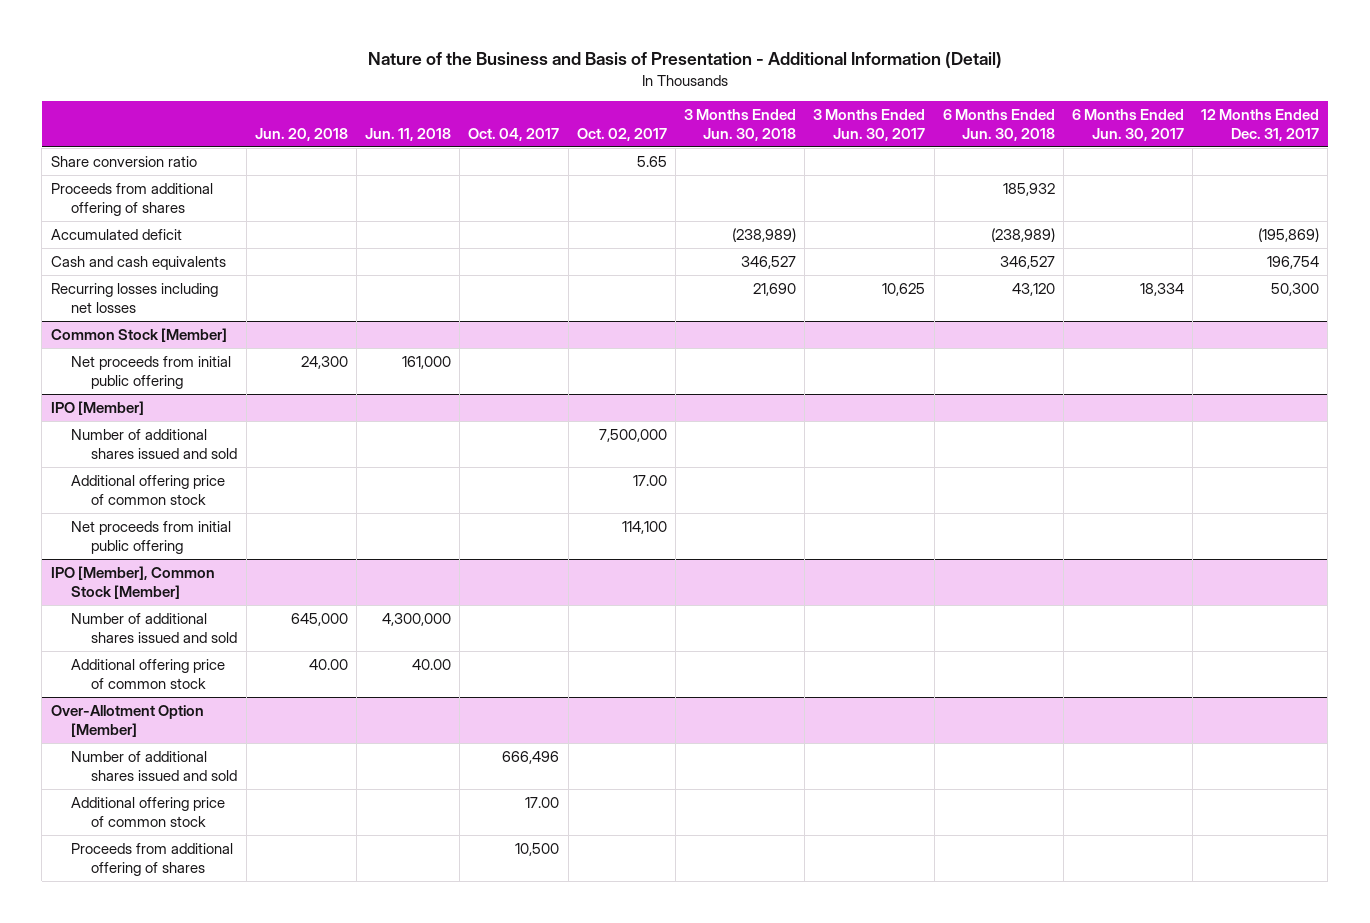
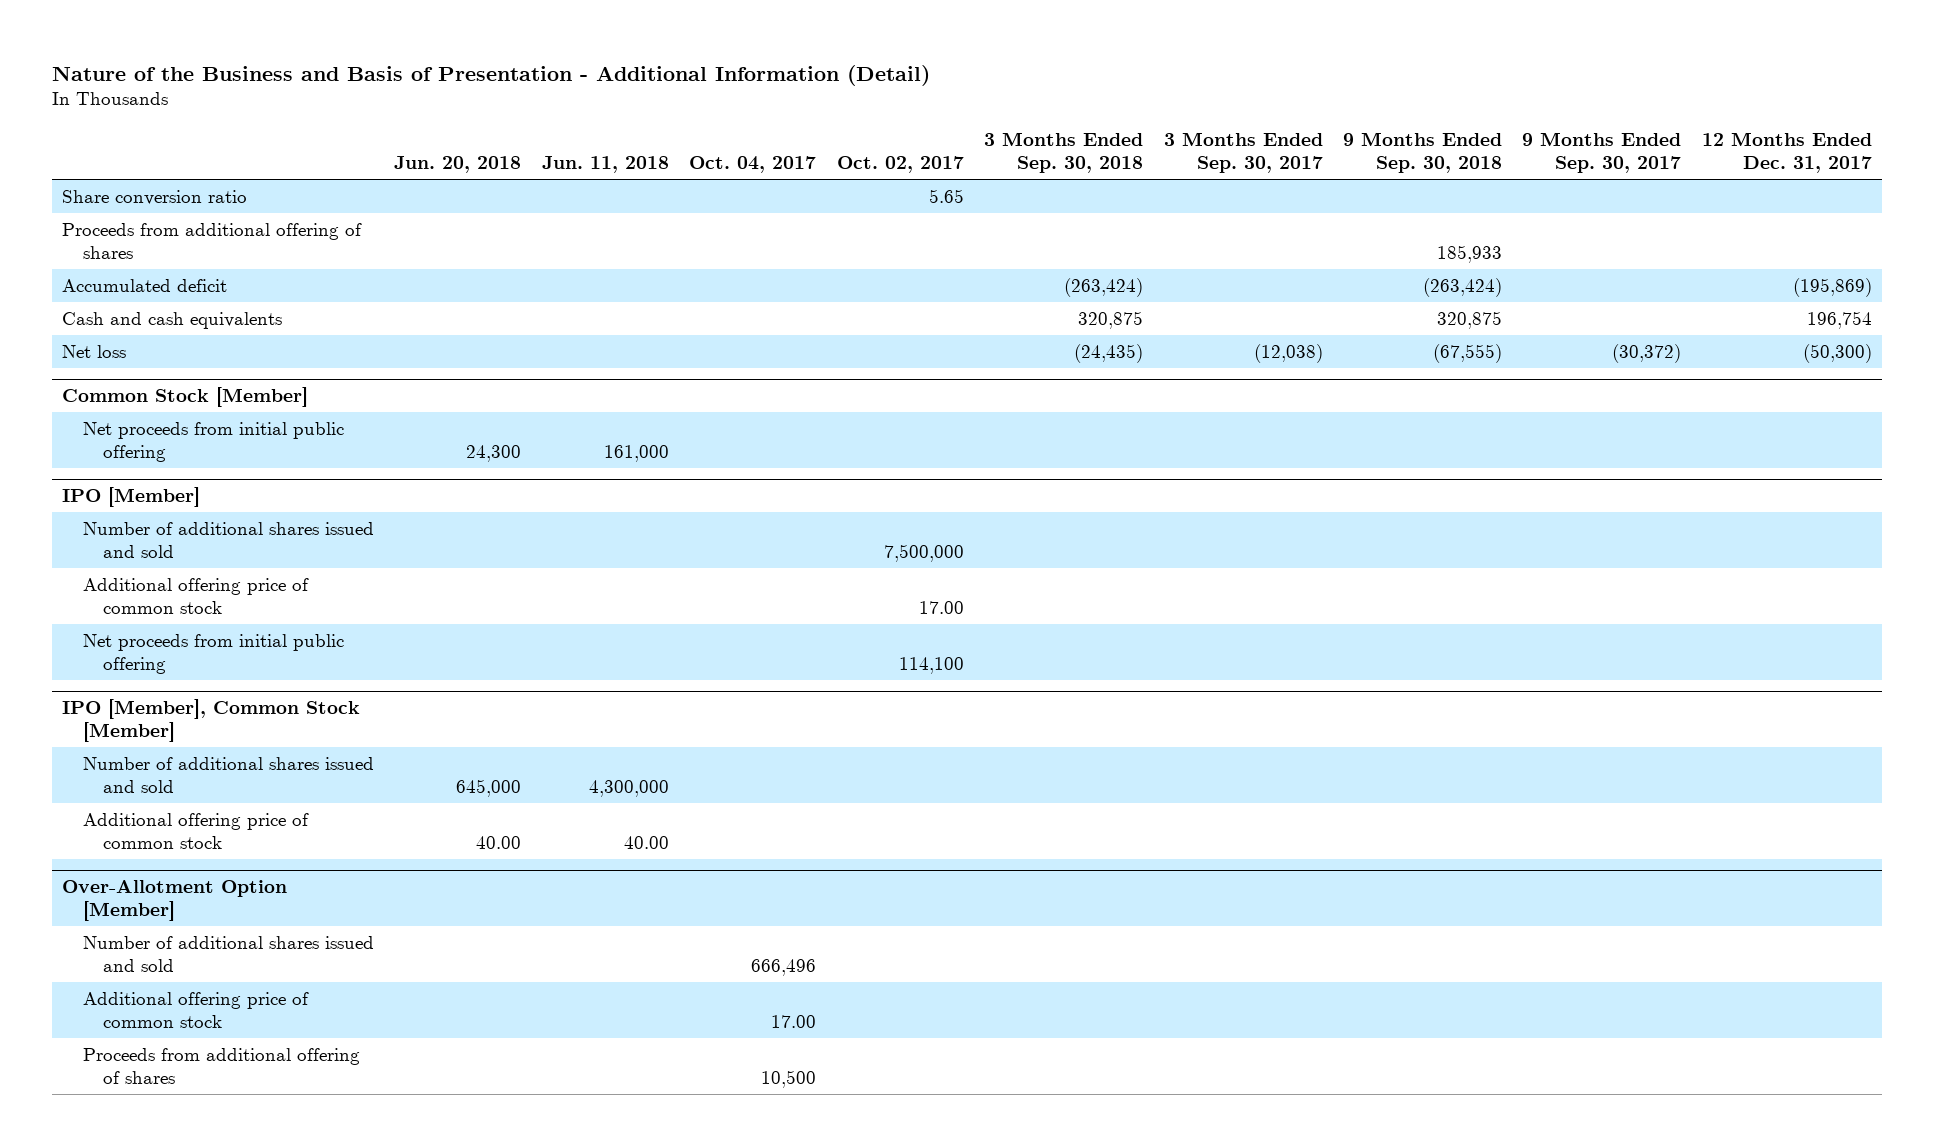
[684,109,797,141] 3 Months Ended Jun. 30, 2018 -> none
[813,109,926,141] 3 Months Ended Jun. 30, 2017 -> none
[942,109,1055,141] 6 Months Ended Jun. 30, 2018 -> none
[1071,109,1184,141] 6 Months Ended Jun. 30, 2017 -> none
none -> [984,132,1144,174] 3 Months Ended Sep. 30, 2018
none -> [1163,132,1323,174] 3 Months Ended Sep. 30, 2017
none -> [1342,132,1502,174] 9 Months Ended Sep. 30, 2018
none -> [1522,132,1682,174] 9 Months Ended Sep. 30, 2017
[50,283,218,313] Recurring losses including net losses -> [62,344,127,358] Net loss
[1271,283,1320,297] 50,300 -> [1802,343,1872,363] (50,300)

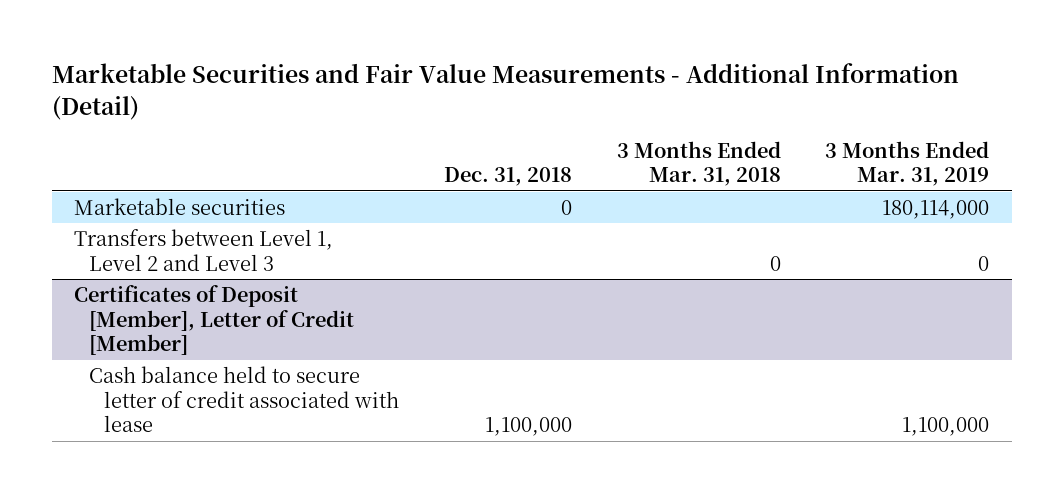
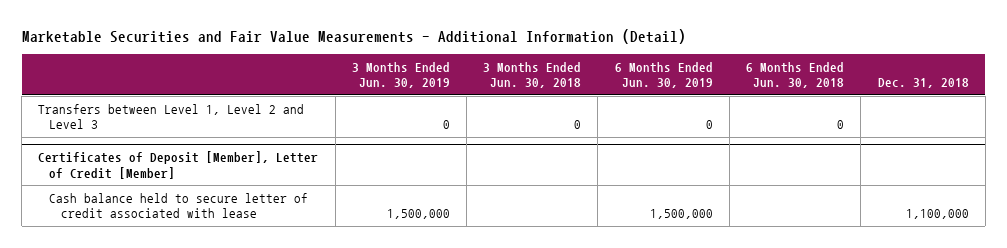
[616,140,781,187] 3 Months Ended Mar. 31, 2018 -> none
[825,140,990,187] 3 Months Ended Mar. 31, 2019 -> none
none -> [351,61,450,89] 3 Months Ended Jun. 30, 2019
none -> [483,61,582,89] 3 Months Ended Jun. 30, 2018
none -> [614,61,713,89] 6 Months Ended Jun. 30, 2019
none -> [746,61,845,89] 6 Months Ended Jun. 30, 2018
[74,197,286,215] Marketable securities -> none

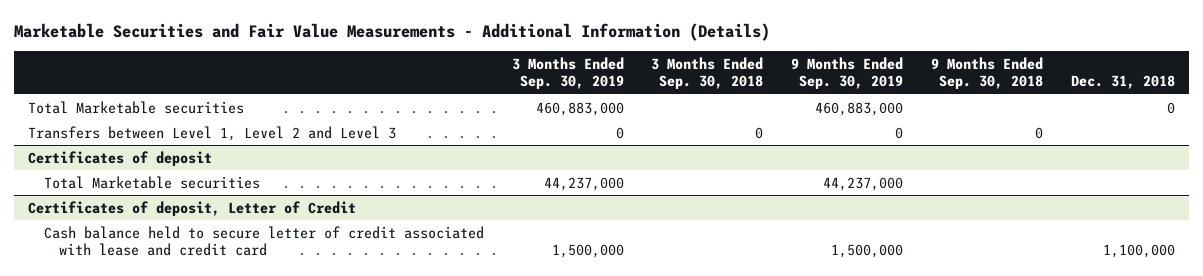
[21,29,686,45] Marketable Securities and Fair Value Measurements - Additional Information (Detail) -> [14,22,771,41] Marketable Securities and Fair Value Measurements - Additional Information (Details)
[351,61,450,89] 3 Months Ended Jun. 30, 2019 -> none
[483,61,582,89] 3 Months Ended Jun. 30, 2018 -> none
[614,61,713,89] 6 Months Ended Jun. 30, 2019 -> none
[746,61,845,89] 6 Months Ended Jun. 30, 2018 -> none
none -> [511,57,624,90] 3 Months Ended Sep. 30, 2019
none -> [651,57,764,90] 3 Months Ended Sep. 30, 2018
none -> [791,57,904,90] 9 Months Ended Sep. 30, 2019
none -> [931,57,1044,90] 9 Months Ended Sep. 30, 2018
none -> [28,100,245,114] Total Marketable securities
none -> [28,150,213,166] Certificates of deposit
none -> [43,175,260,189] Total Marketable securities
[38,151,319,179] Certificates of Deposit [Member], Letter of Credit [Member] -> [28,200,357,216] Certificates of deposit, Letter of Credit
[49,192,309,219] Cash balance held to secure letter of credit associated with lease -> [43,225,484,257] Cash balance held to secure letter of credit associated with lease and credit card

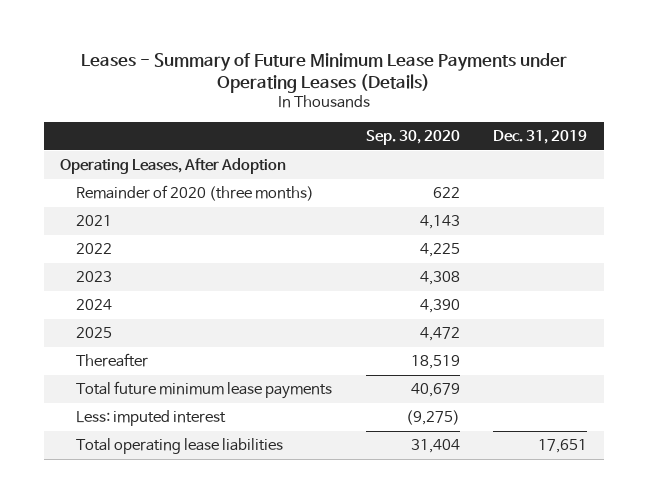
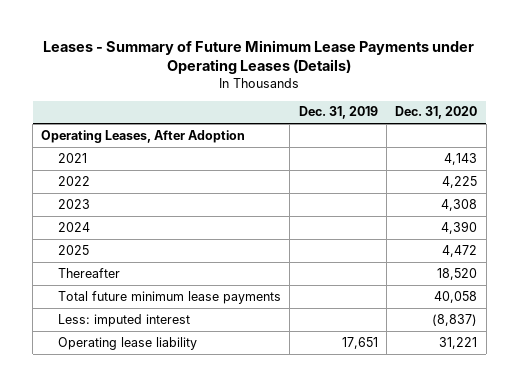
[365,129,460,145] Sep. 30, 2020 -> none
none -> [395,106,478,120] Dec. 31, 2020
[76,185,315,202] Remainder of 2020 (three months) -> none
[76,438,284,455] Total operating lease liabilities -> [57,336,197,350] Operating lease liability

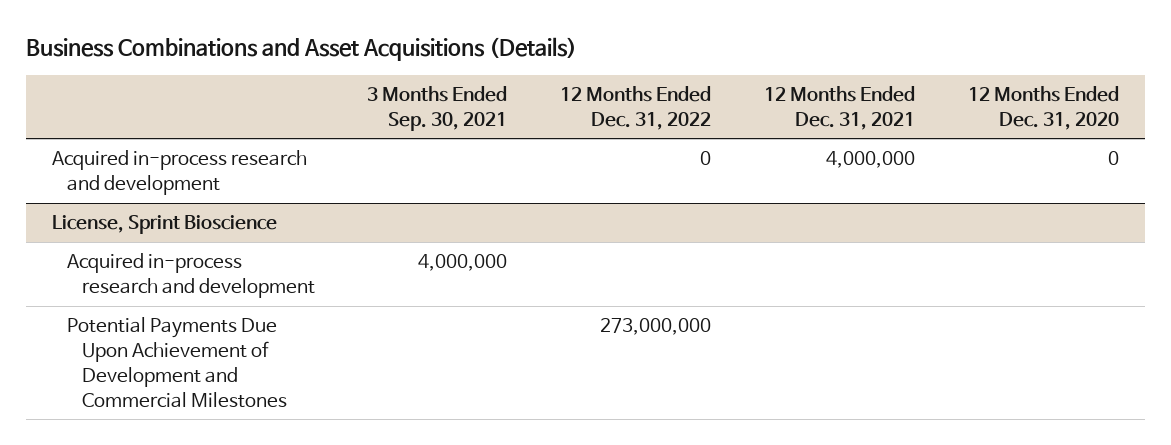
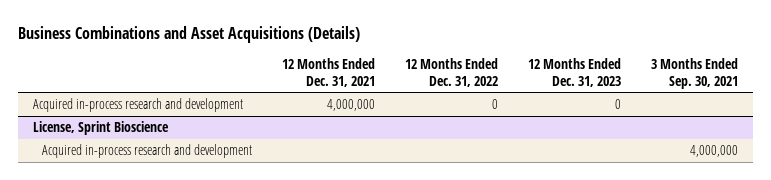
[967,85,1119,130] 12 Months Ended Dec. 31, 2020 -> none
none -> [528,57,622,87] 12 Months Ended Dec. 31, 2023
[66,317,287,408] Potential Payments Due Upon Achievement of Development and Commercial Milestones -> none

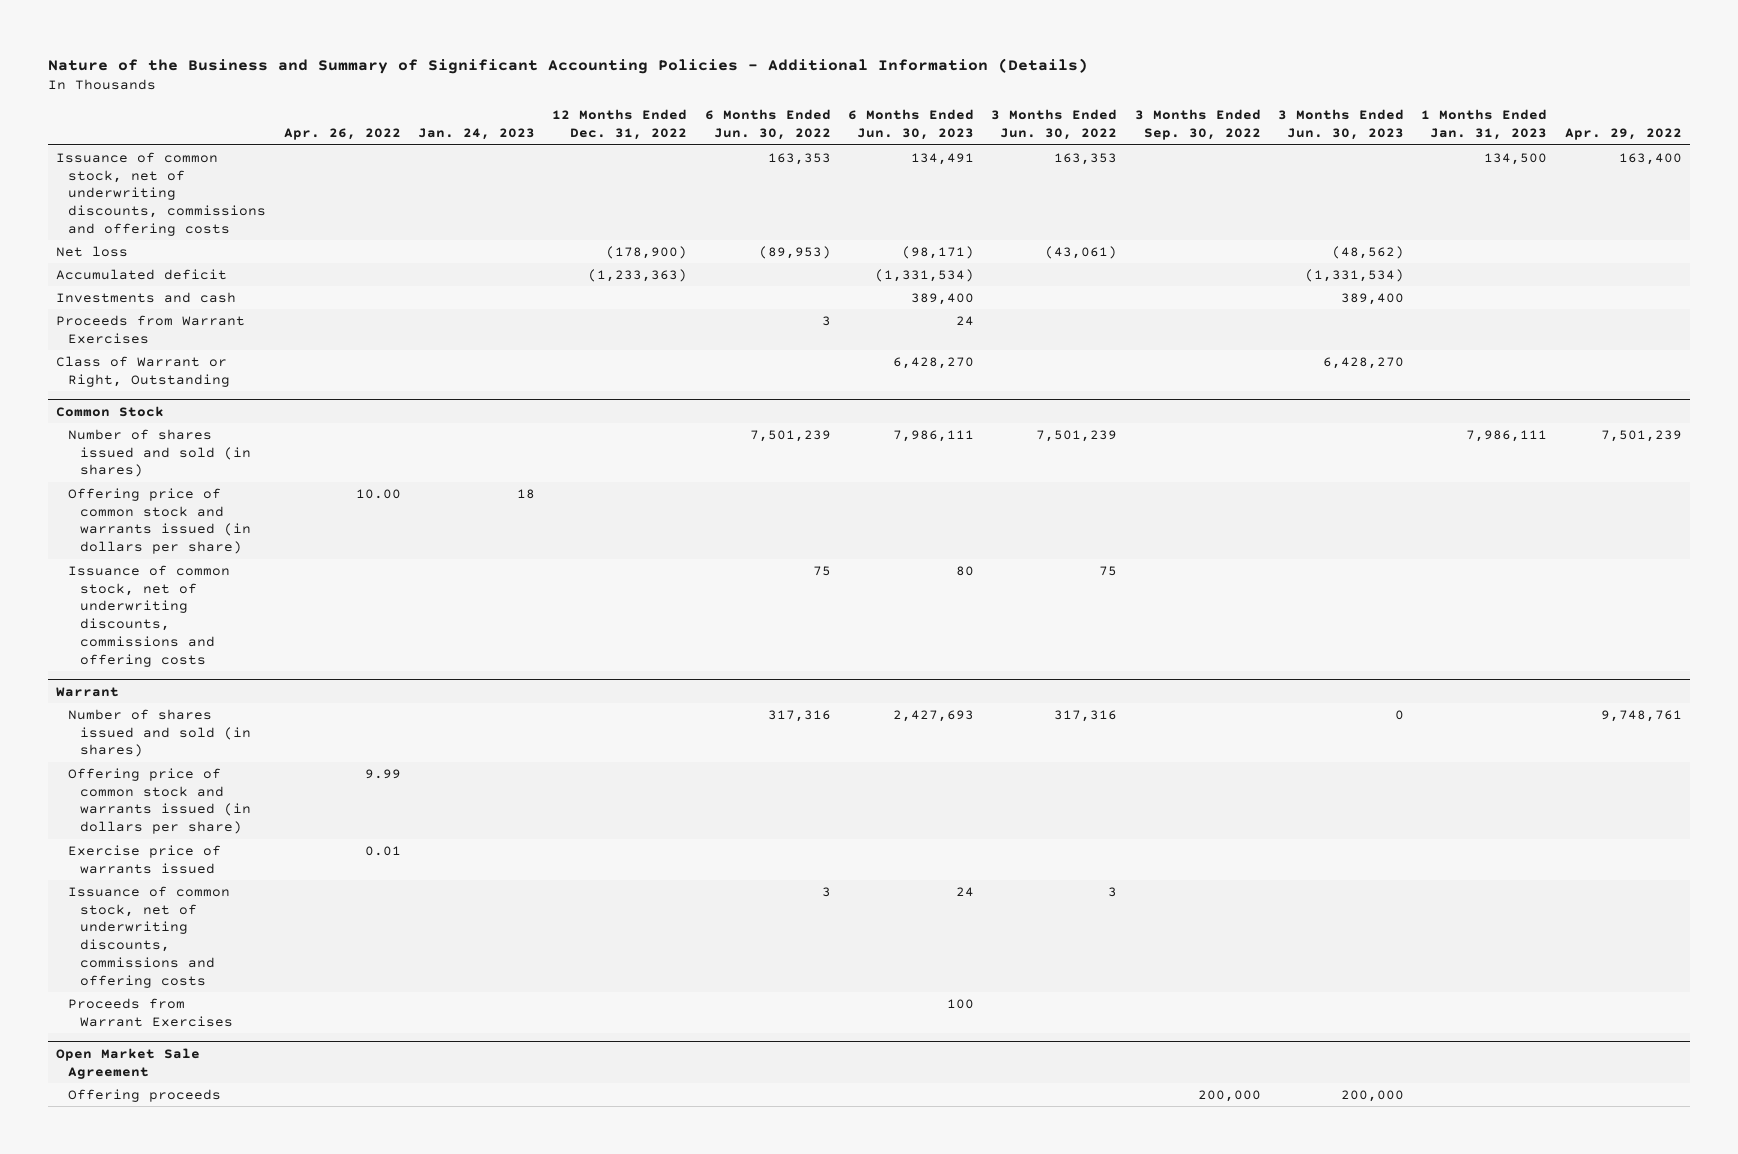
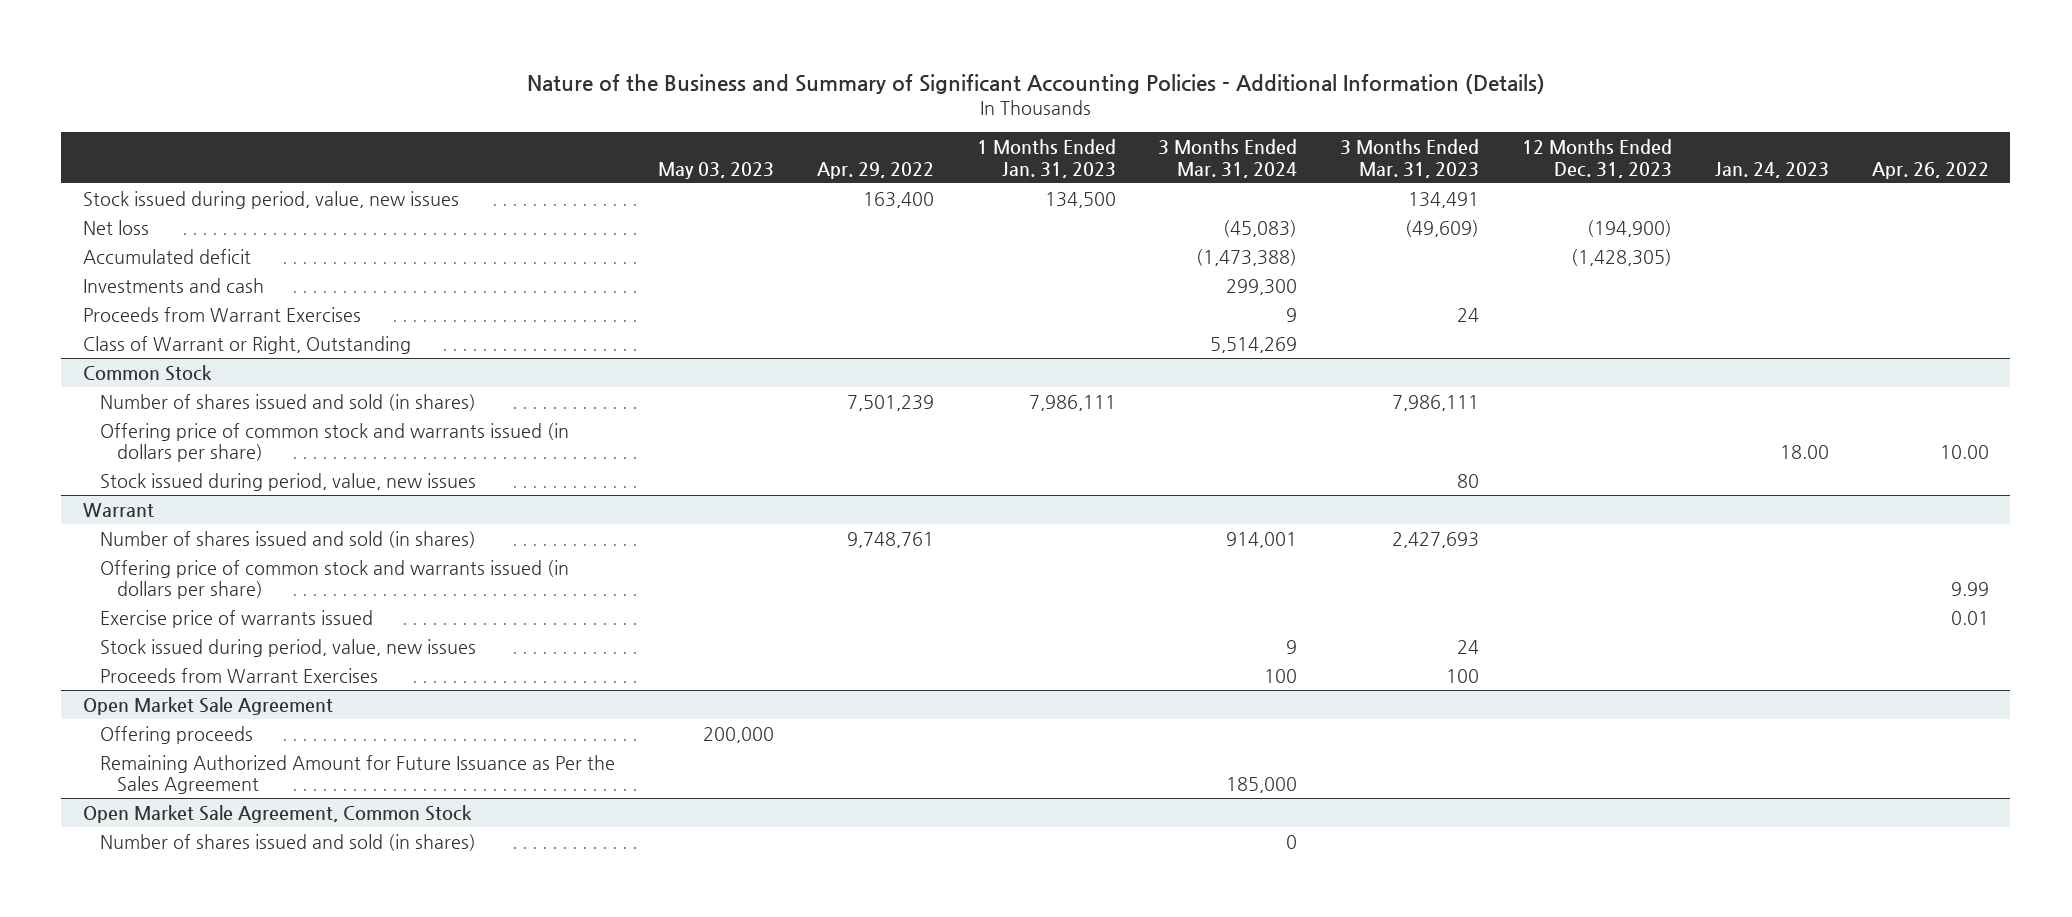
[552,109,688,141] 12 Months Ended Dec. 31, 2022 -> none
[704,109,831,141] 6 Months Ended Jun. 30, 2022 -> none
[848,109,975,141] 6 Months Ended Jun. 30, 2023 -> none
[991,109,1118,141] 3 Months Ended Jun. 30, 2022 -> none
[1134,109,1261,141] 3 Months Ended Sep. 30, 2022 -> none
[1278,109,1405,141] 3 Months Ended Jun. 30, 2023 -> none
none -> [657,161,774,179] May 03, 2023
none -> [1158,139,1298,178] 3 Months Ended Mar. 31, 2024
none -> [1340,139,1480,178] 3 Months Ended Mar. 31, 2023
none -> [1522,139,1673,178] 12 Months Ended Dec. 31, 2023
[56,151,267,237] Issuance of common stock, net of underwriting discounts, commissions and offering costs -> [82,190,459,209] Stock issued during period, value, new issues
[517,488,536,499] 18 -> [1779,445,1829,460] 18.00
[68,564,231,667] Issuance of common stock, net of underwriting discounts, commissions and offering costs -> [100,472,477,491] Stock issued during period, value, new issues
[68,885,231,988] Issuance of common stock, net of underwriting discounts, commissions and offering costs -> [100,638,477,657] Stock issued during period, value, new issues
none -> [100,754,616,795] Remaining Authorized Amount for Future Issuance as Per the Sales Agreement
none -> [82,804,472,823] Open Market Sale Agreement, Common Stock
none -> [100,833,477,851] Number of shares issued and sold (in shares)

